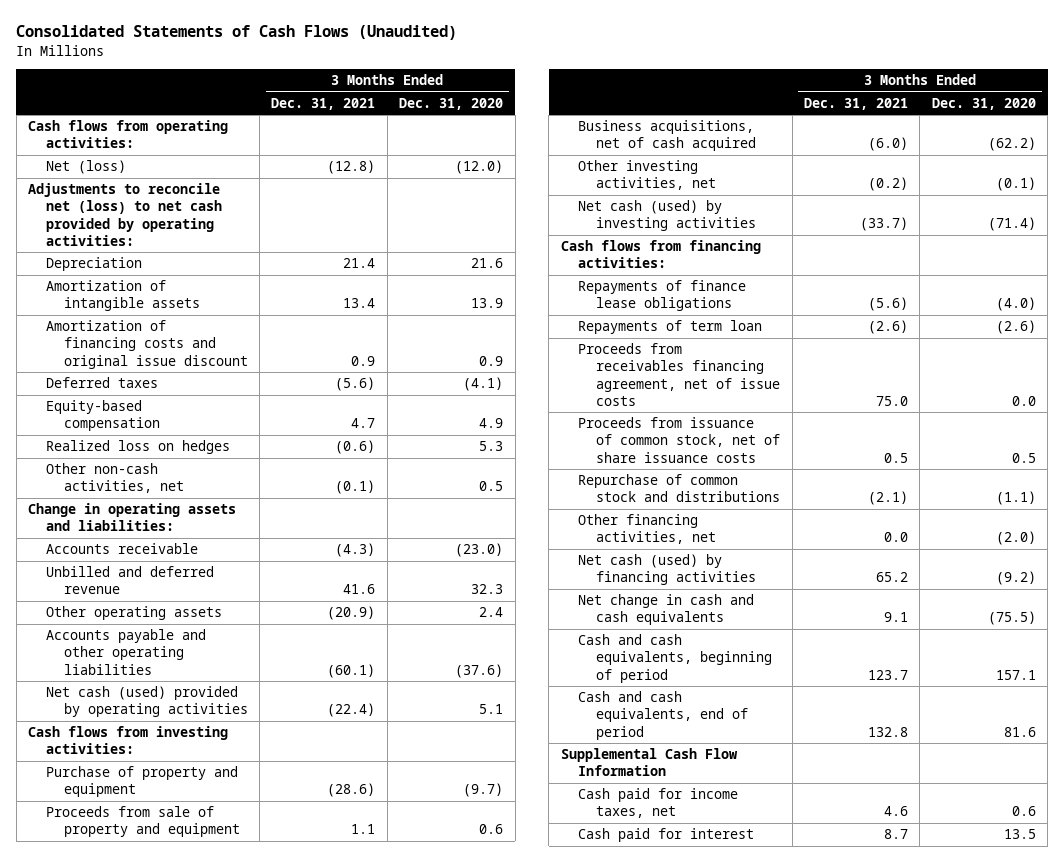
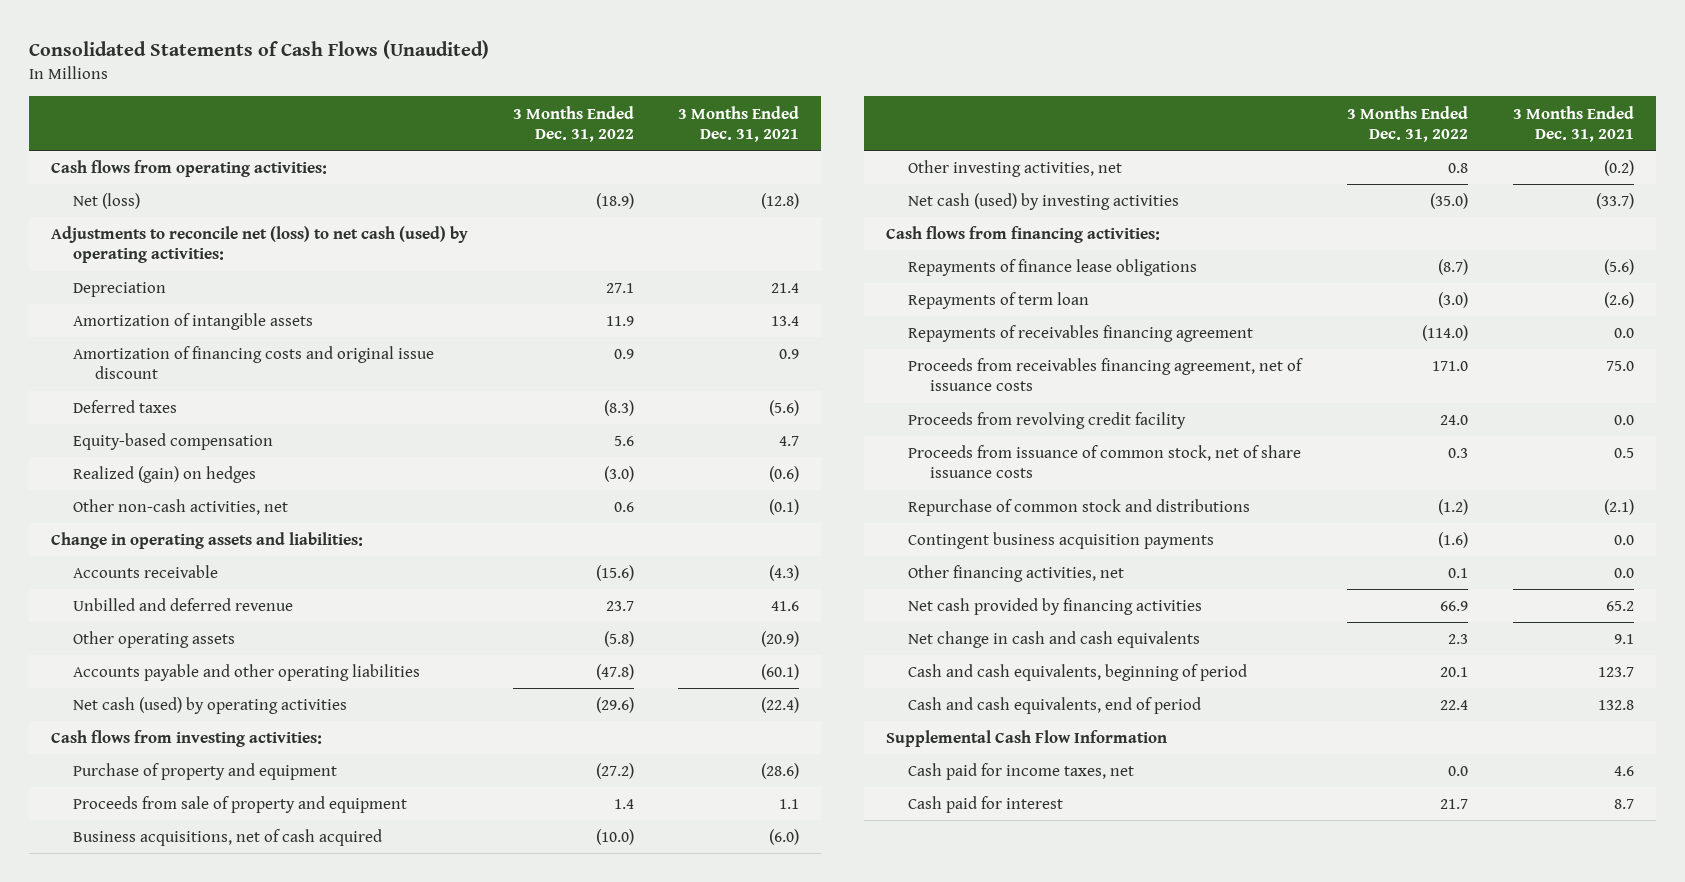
[399,97,504,110] Dec. 31, 2020 -> none
none -> [512,105,634,142] 3 Months Ended Dec. 31, 2022
[28,183,223,246] Adjustments to reconcile net (loss) to net cash provided by operating activities: -> [51,226,469,264] Adjustments to reconcile net (loss) to net cash (used) by operating activities:
[46,440,231,455] Realized loss on hedges -> [73,466,257,484] Realized (gain) on hedges
[46,686,248,718] Net cash (used) provided by operating activities -> [73,697,348,715] Net cash (used) by operating activities
none -> [907,325,1253,343] Repayments of receivables financing agreement
[578,343,781,406] Proceeds from receivables financing agreement, net of issue costs -> [907,358,1303,392] Proceeds from receivables financing agreement, net of issuance costs
none -> [907,412,1186,430] Proceeds from revolving credit facility
none -> [907,532,1214,550] Contingent business acquisition payments
[578,554,757,586] Net cash (used) by financing activities -> [907,598,1202,616] Net cash provided by financing activities

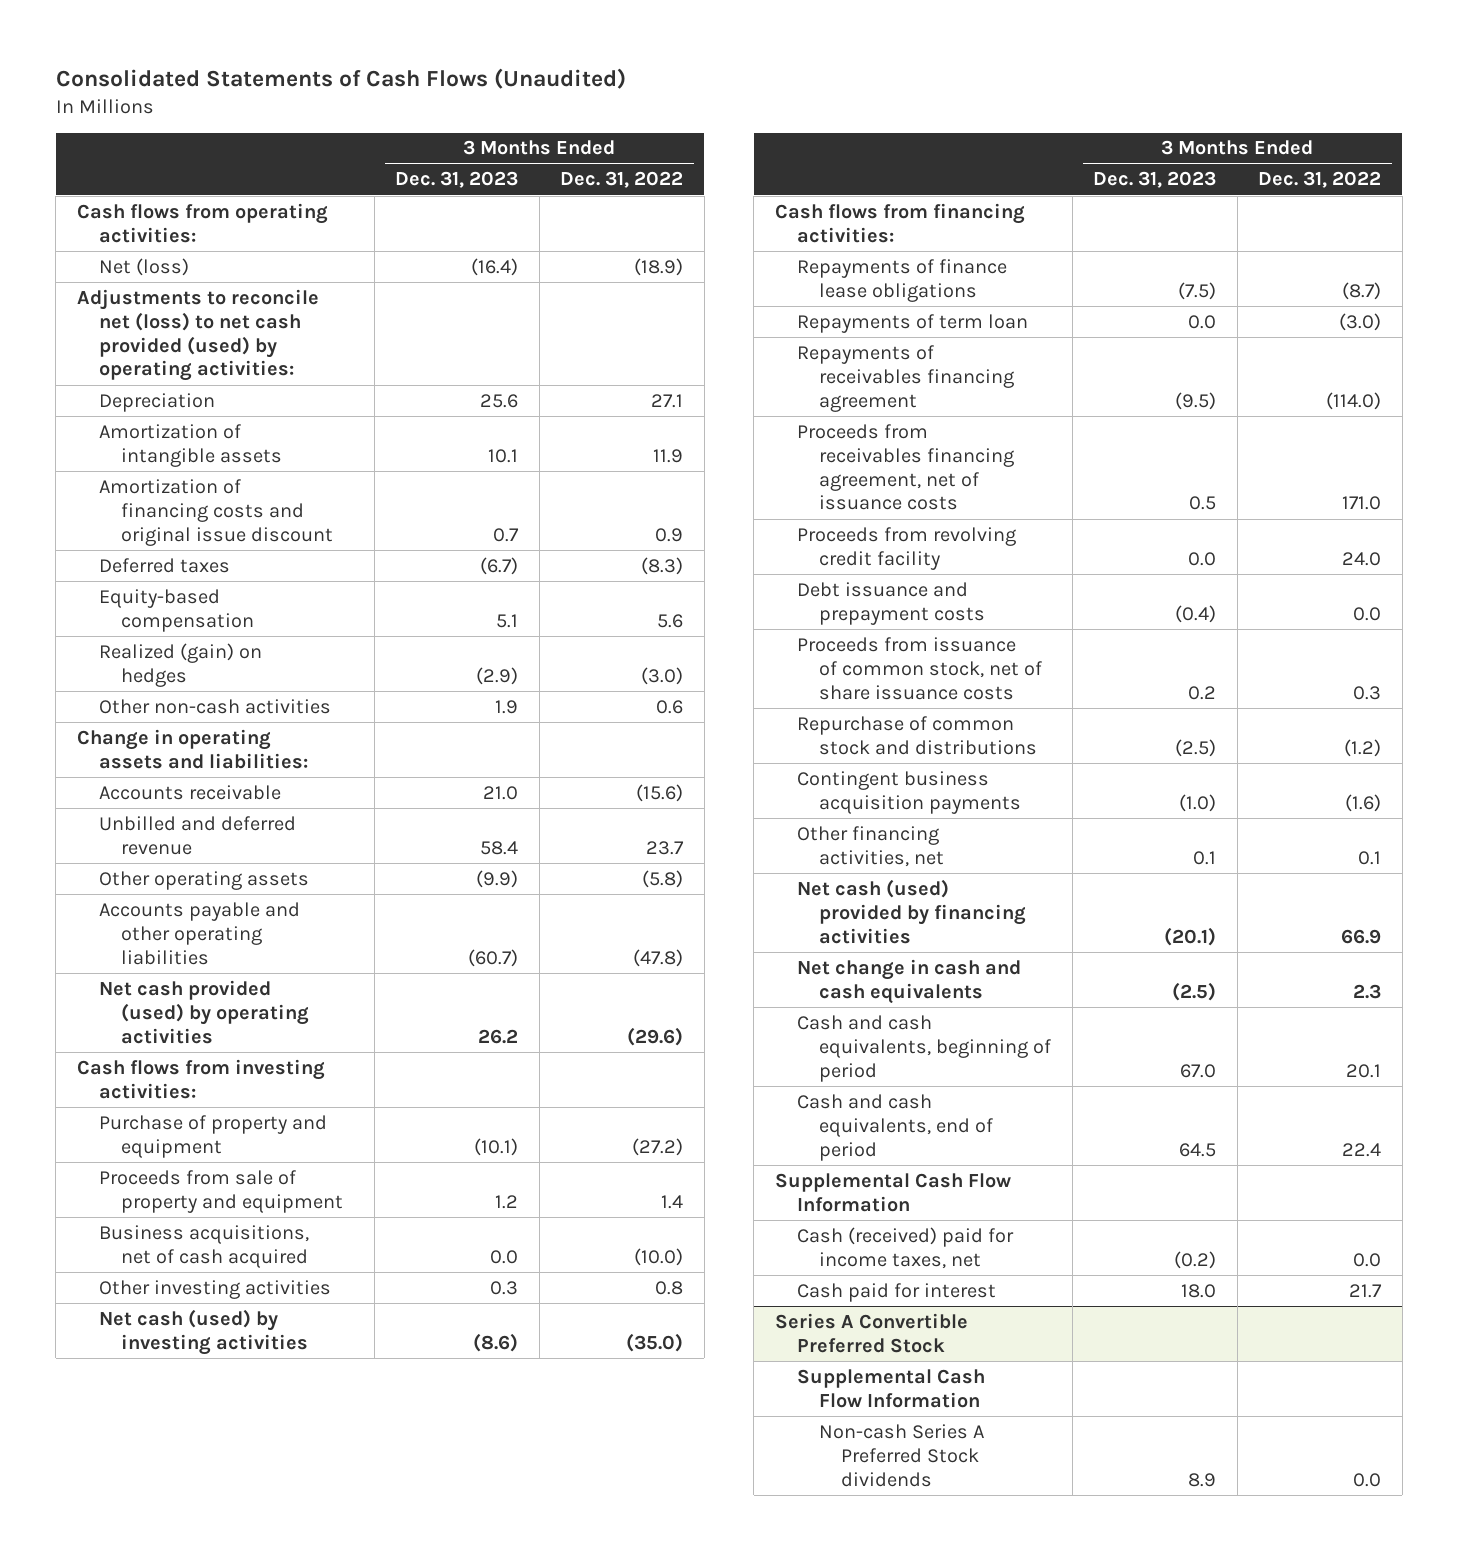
[677,105,799,142] 3 Months Ended Dec. 31, 2021 -> none
none -> [395,171,519,189] Dec. 31, 2023
[51,226,469,264] Adjustments to reconcile net (loss) to net cash (used) by operating activities: -> [76,288,319,382] Adjustments to reconcile net (loss) to net cash provided (used) by operating activities:
[73,499,289,516] Other non-cash activities, net -> [98,698,331,714] Other non-cash activities
[73,697,348,715] Net cash (used) by operating activities -> [98,979,309,1044] Net cash provided (used) by operating activities
[907,160,1122,178] Other investing activities, net -> [98,1279,331,1299] Other investing activities
none -> [796,581,986,625] Debt issuance and prepayment costs
[907,598,1202,616] Net cash provided by financing activities -> [796,878,1027,944] Net cash (used) provided by financing activities
[907,763,1134,781] Cash paid for income taxes, net -> [796,1226,1014,1269] Cash (received) paid for income taxes, net
none -> [774,1312,968,1353] Series A Convertible Preferred Stock
none -> [796,1368,985,1408] Supplemental Cash Flow Information
none -> [819,1423,985,1487] Non-cash Series A Preferred Stock dividends

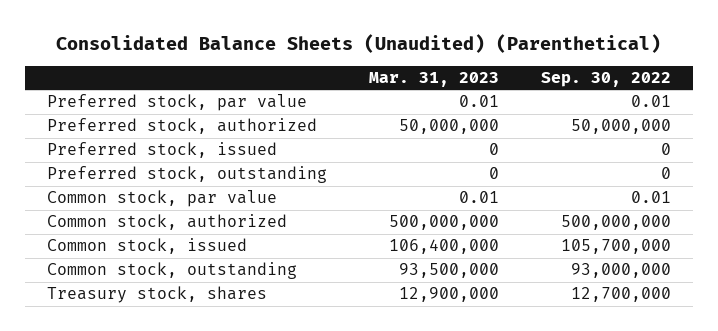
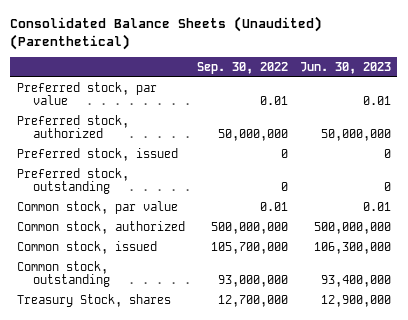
[368,72,499,88] Mar. 31, 2023 -> none
none -> [300,62,392,75] Jun. 30, 2023
[46,286,267,304] Treasury stock, shares -> [16,293,171,307] Treasury Stock, shares

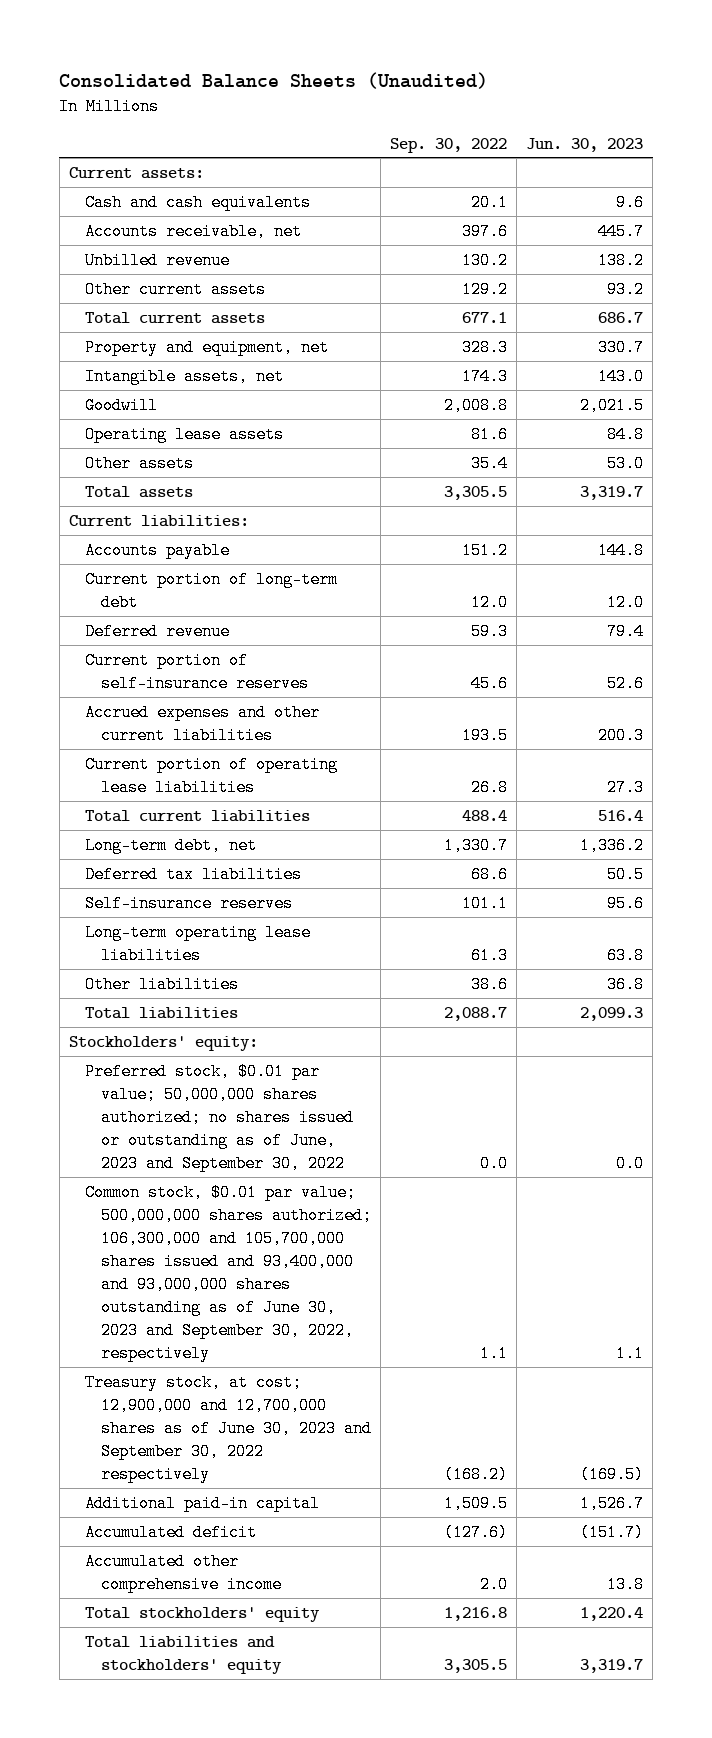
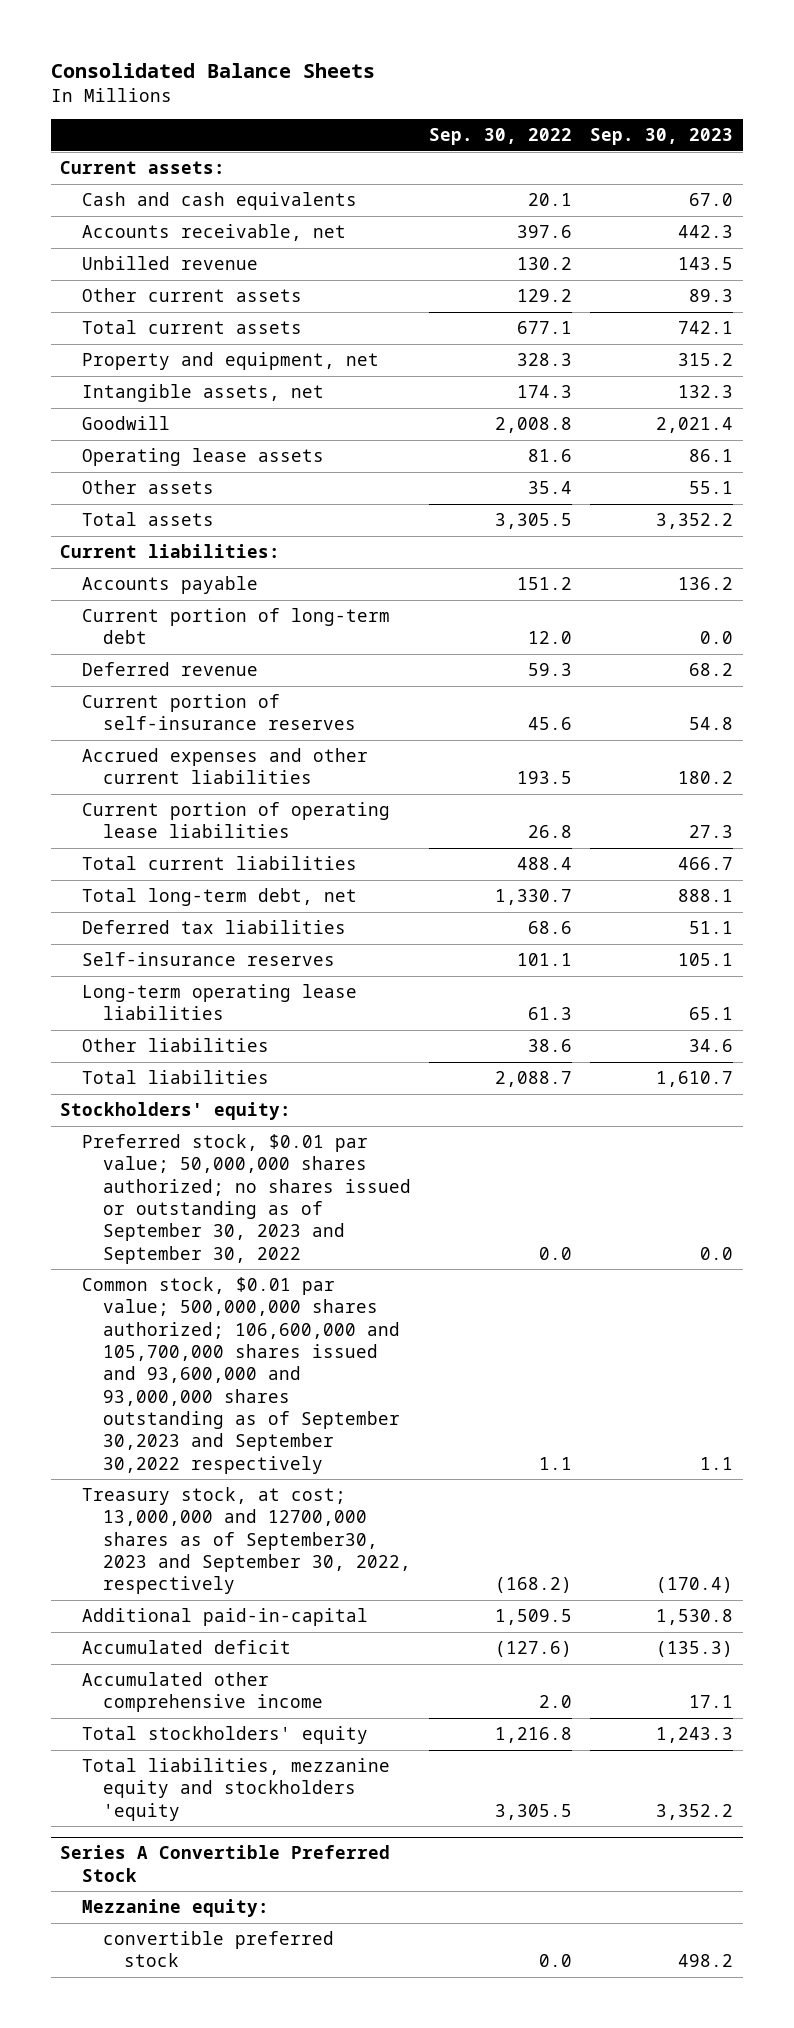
[59,71,489,89] Consolidated Balance Sheets (Unaudited) -> [51,63,376,79] Consolidated Balance Sheets
[526,137,644,152] Jun. 30, 2023 -> none
none -> [590,127,734,145] Sep. 30, 2023
[84,836,257,854] Long-term debt, net -> [81,888,357,907] Total long-term debt, net
[84,1062,355,1172] Preferred stock, $0.01 par value; 50,000,000 shares authorized; no shares issued or outstanding as of June, 2023 and September 30, 2022 -> [81,1134,412,1264] Preferred stock, $0.01 par value; 50,000,000 shares authorized; no shares issued or outstanding as of September 30, 2023 and September 30, 2022
[84,1183,373,1362] Common stock, $0.01 par value; 500,000,000 shares authorized; 106,300,000 and 105,700,000 shares issued and 93,400,000 and 93,000,000 shares outstanding as of June 30, 2023 and September 30, 2022, respectively -> [81,1277,401,1474] Common stock, $0.01 par value; 500,000,000 shares authorized; 106,600,000 and 105,700,000 shares issued and 93,600,000 and 93,000,000 shares outstanding as of September 30,2023 and September 30,2022 respectively
[84,1373,373,1483] Treasury stock, at cost; 12,900,000 and 12,700,000 shares as of June 30, 2023 and September 30, 2022 respectively -> [81,1487,412,1595] Treasury stock, at cost; 13,000,000 and 12700,000 shares as of September30, 2023 and September 30, 2022, respectively
[84,1494,320,1512] Additional paid-in capital -> [81,1608,368,1627] Additional paid-in-capital
[84,1635,283,1674] Total liabilities and stockholders' equity -> [81,1758,390,1821] Total liabilities, mezzanine equity and stockholders 'equity
none -> [60,1845,391,1882] Series A Convertible Preferred Stock
none -> [81,1899,269,1918] Mezzanine equity:
none -> [103,1931,335,1968] convertible preferred stock

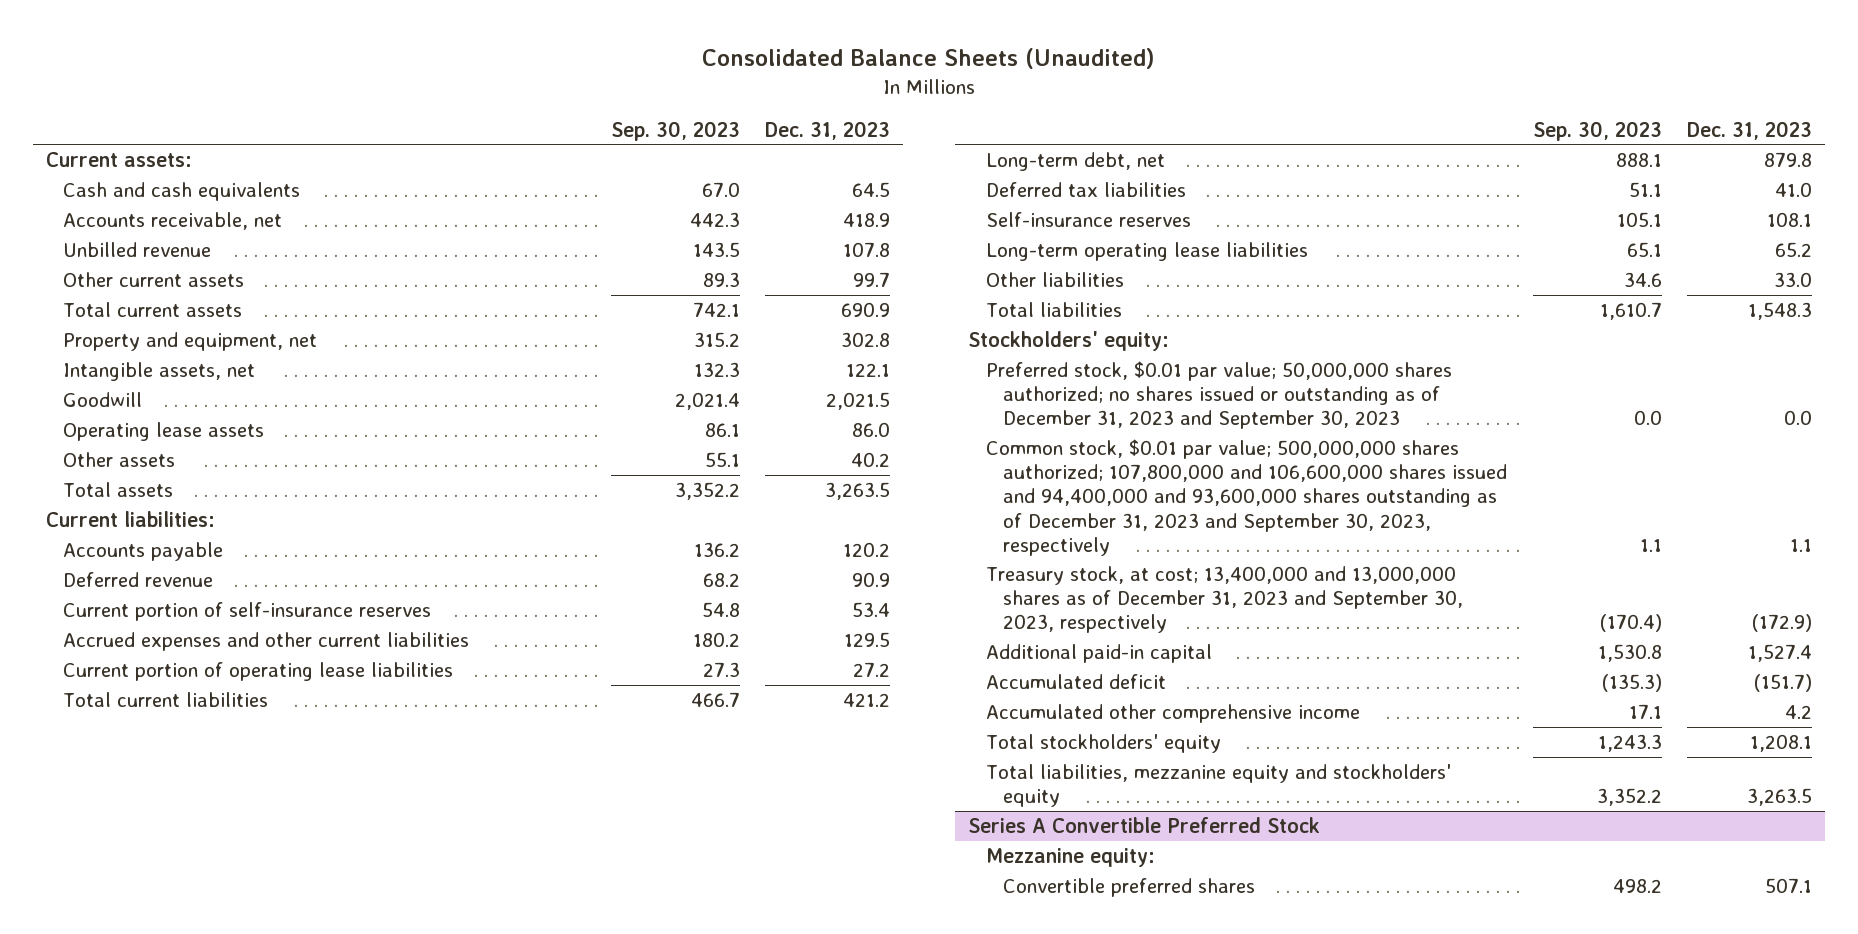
[51,63,376,79] Consolidated Balance Sheets -> [702,47,1156,69] Consolidated Balance Sheets (Unaudited)
[429,127,573,145] Sep. 30, 2022 -> none
none -> [765,120,891,140] Dec. 31, 2023
[81,608,390,645] Current portion of long-term debt -> none
[81,888,357,907] Total long-term debt, net -> [985,151,1165,171] Long-term debt, net
[81,1134,412,1264] Preferred stock, $0.01 par value; 50,000,000 shares authorized; no shares issued or outstanding as of September 30, 2023 and September 30, 2022 -> [985,360,1452,430] Preferred stock, $0.01 par value; 50,000,000 shares authorized; no shares issued or outstanding as of December 31, 2023 and September 30, 2023
[81,1277,401,1474] Common stock, $0.01 par value; 500,000,000 shares authorized; 106,600,000 and 105,700,000 shares issued and 93,600,000 and 93,000,000 shares outstanding as of September 30,2023 and September 30,2022 respectively -> [985,438,1508,556] Common stock, $0.01 par value; 500,000,000 shares authorized; 107,800,000 and 106,600,000 shares issued and 94,400,000 and 93,600,000 shares outstanding as of December 31, 2023 and September 30, 2023, respectively
[81,1487,412,1595] Treasury stock, at cost; 13,000,000 and 12700,000 shares as of September30, 2023 and September 30, 2022, respectively -> [985,565,1464,634] Treasury stock, at cost; 13,400,000 and 13,000,000 shares as of December 31, 2023 and September 30, 2023, respectively
[81,1608,368,1627] Additional paid-in-capital -> [985,643,1212,663] Additional paid-in capital
[81,1758,390,1821] Total liabilities, mezzanine equity and stockholders 'equity -> [985,763,1451,808] Total liabilities, mezzanine equity and stockholders' equity
[103,1931,335,1968] convertible preferred stock -> [1003,877,1256,897] Convertible preferred shares

